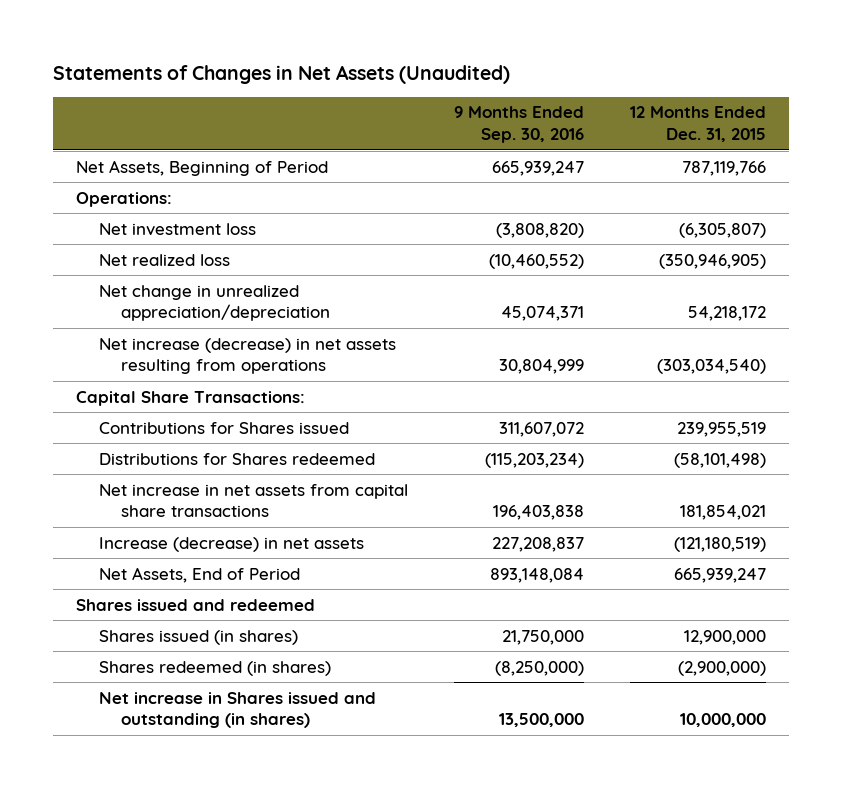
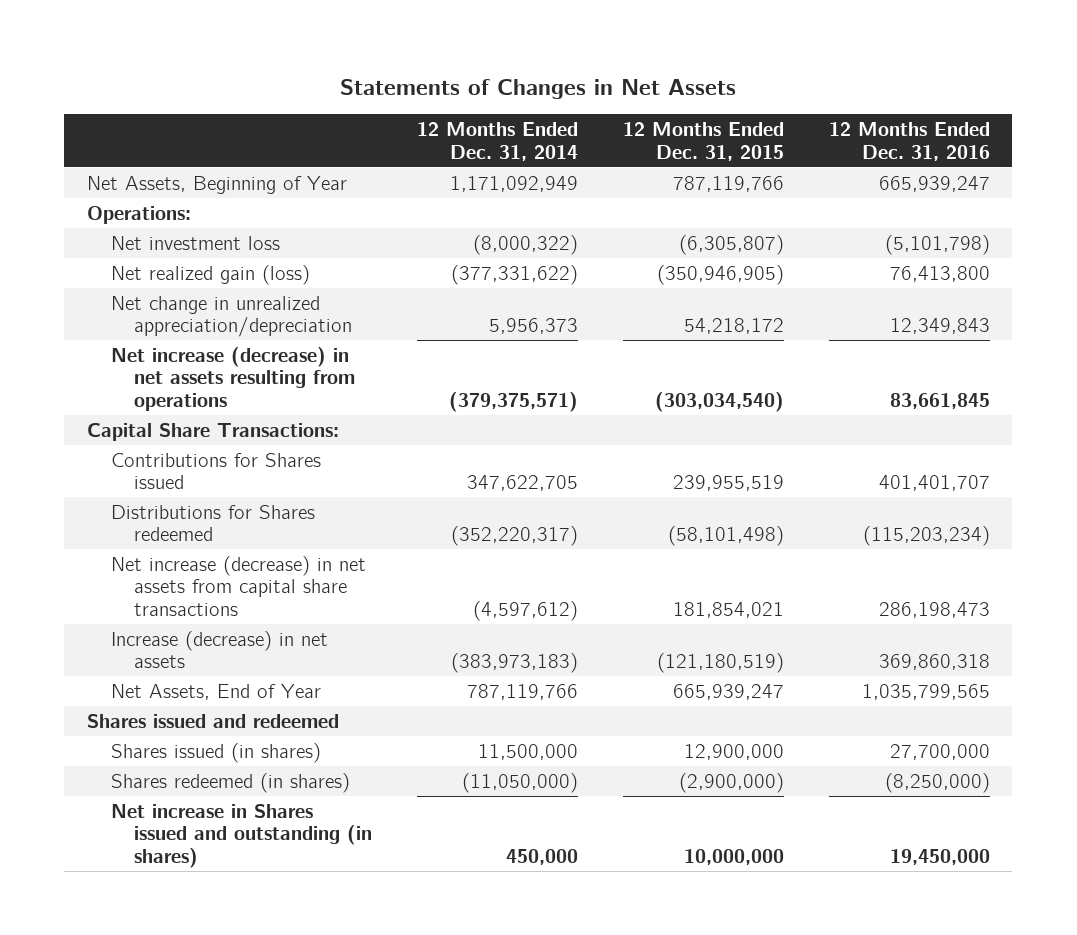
[53,64,511,84] Statements of Changes in Net Assets (Unaudited) -> [340,78,737,99] Statements of Changes in Net Assets
[453,106,584,144] 9 Months Ended Sep. 30, 2016 -> none
none -> [417,122,579,161] 12 Months Ended Dec. 31, 2014
none -> [829,122,991,161] 12 Months Ended Dec. 31, 2016
[76,159,329,176] Net Assets, Beginning of Period -> [86,175,347,194] Net Assets, Beginning of Year
[98,253,230,266] Net realized loss -> [110,264,310,285] Net realized gain (loss)
[98,483,408,518] Net increase in net assets from capital share transactions -> [110,555,366,616] Net increase (decrease) in net assets from capital share transactions
[98,566,300,583] Net Assets, End of Period -> [110,683,321,700] Net Assets, End of Year

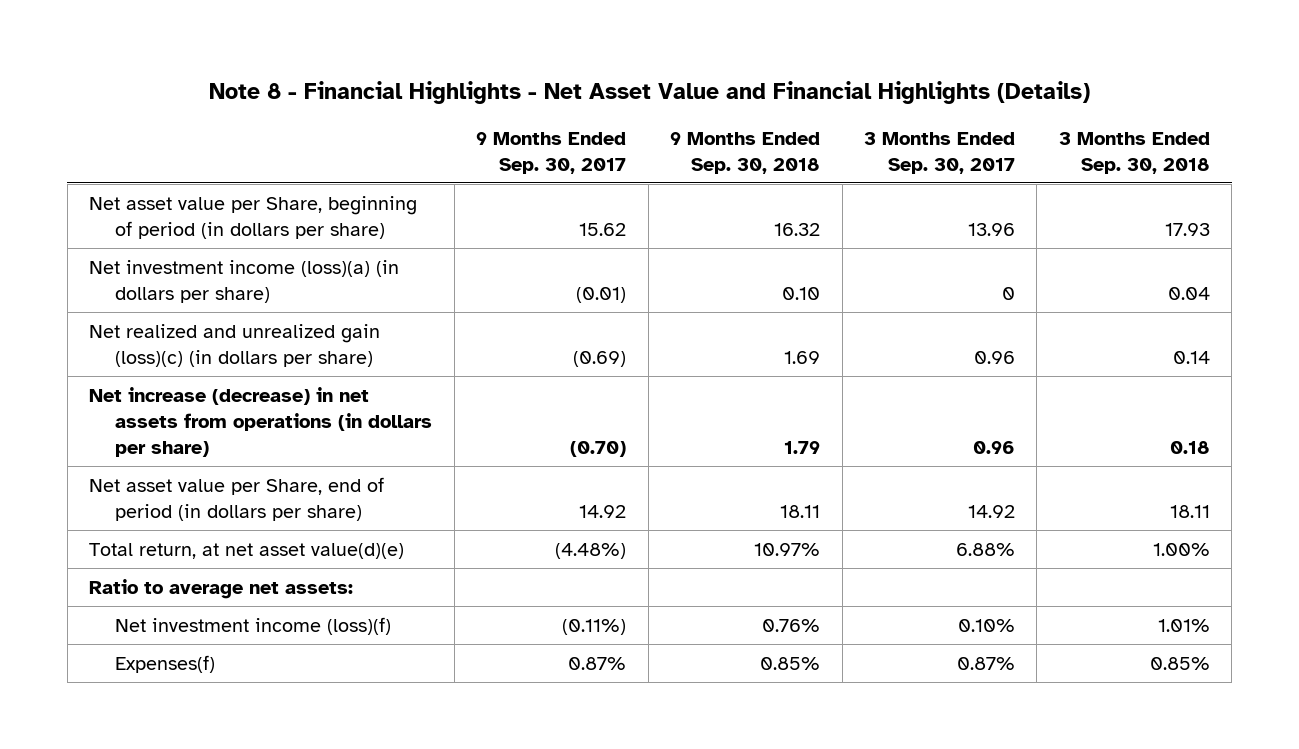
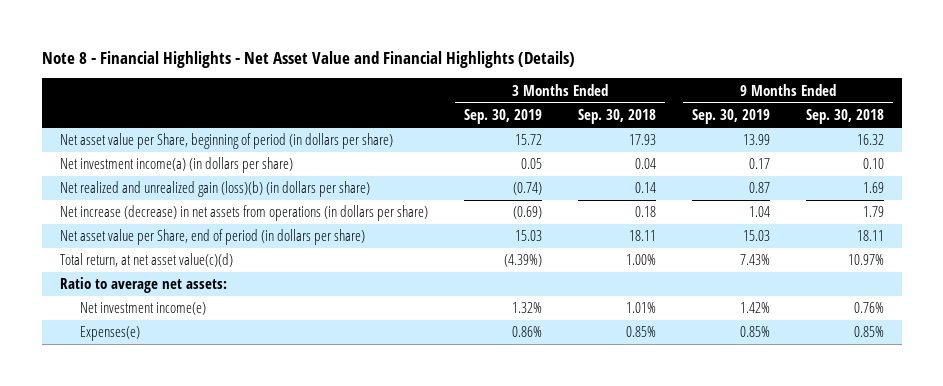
[476,131,627,174] 9 Months Ended Sep. 30, 2017 -> none
[864,131,1016,174] 3 Months Ended Sep. 30, 2017 -> none
none -> [463,108,542,124] Sep. 30, 2019
none -> [691,108,770,124] Sep. 30, 2019
[89,259,400,303] Net investment income (loss)(a) (in dollars per share) -> [59,157,293,174] Net investment income(a) (in dollars per share)
[89,323,381,367] Net realized and unrealized gain (loss)(c) (in dollars per share) -> [59,181,370,198] Net realized and unrealized gain (loss)(b) (in dollars per share)
[89,542,405,559] Total return, at net asset value(d)(e) -> [59,253,233,268] Total return, at net asset value(c)(d)
[115,616,392,635] Net investment income (loss)(f) -> [80,302,207,316] Net investment income(e)
[115,654,216,673] Expenses(f) -> [80,326,141,342] Expenses(e)

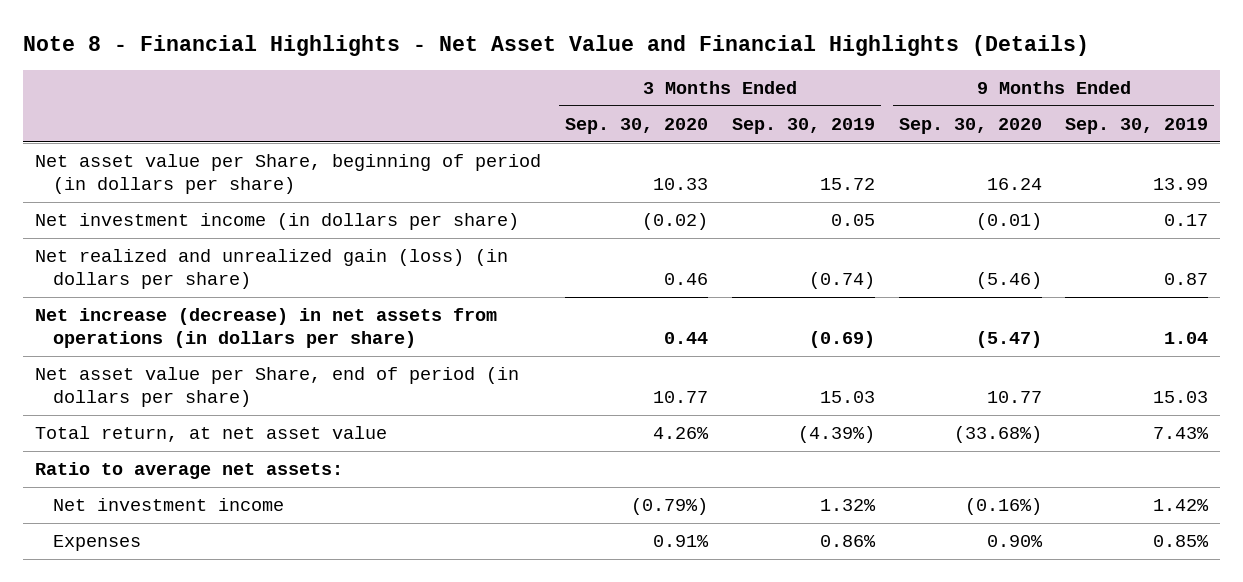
[577,108,656,124] Sep. 30, 2018 -> none
[805,108,884,124] Sep. 30, 2018 -> none
none -> [564,118,708,135] Sep. 30, 2020
none -> [898,118,1042,135] Sep. 30, 2020
[59,157,293,174] Net investment income(a) (in dollars per share) -> [34,213,519,231] Net investment income (in dollars per share)
[59,181,370,198] Net realized and unrealized gain (loss)(b) (in dollars per share) -> [34,249,508,289] Net realized and unrealized gain (loss) (in dollars per share)
[59,253,233,268] Total return, at net asset value(c)(d) -> [34,426,387,443] Total return, at net asset value
[80,302,207,316] Net investment income(e) -> [53,498,285,512] Net investment income
[80,326,141,342] Expenses(e) -> [53,535,142,552] Expenses

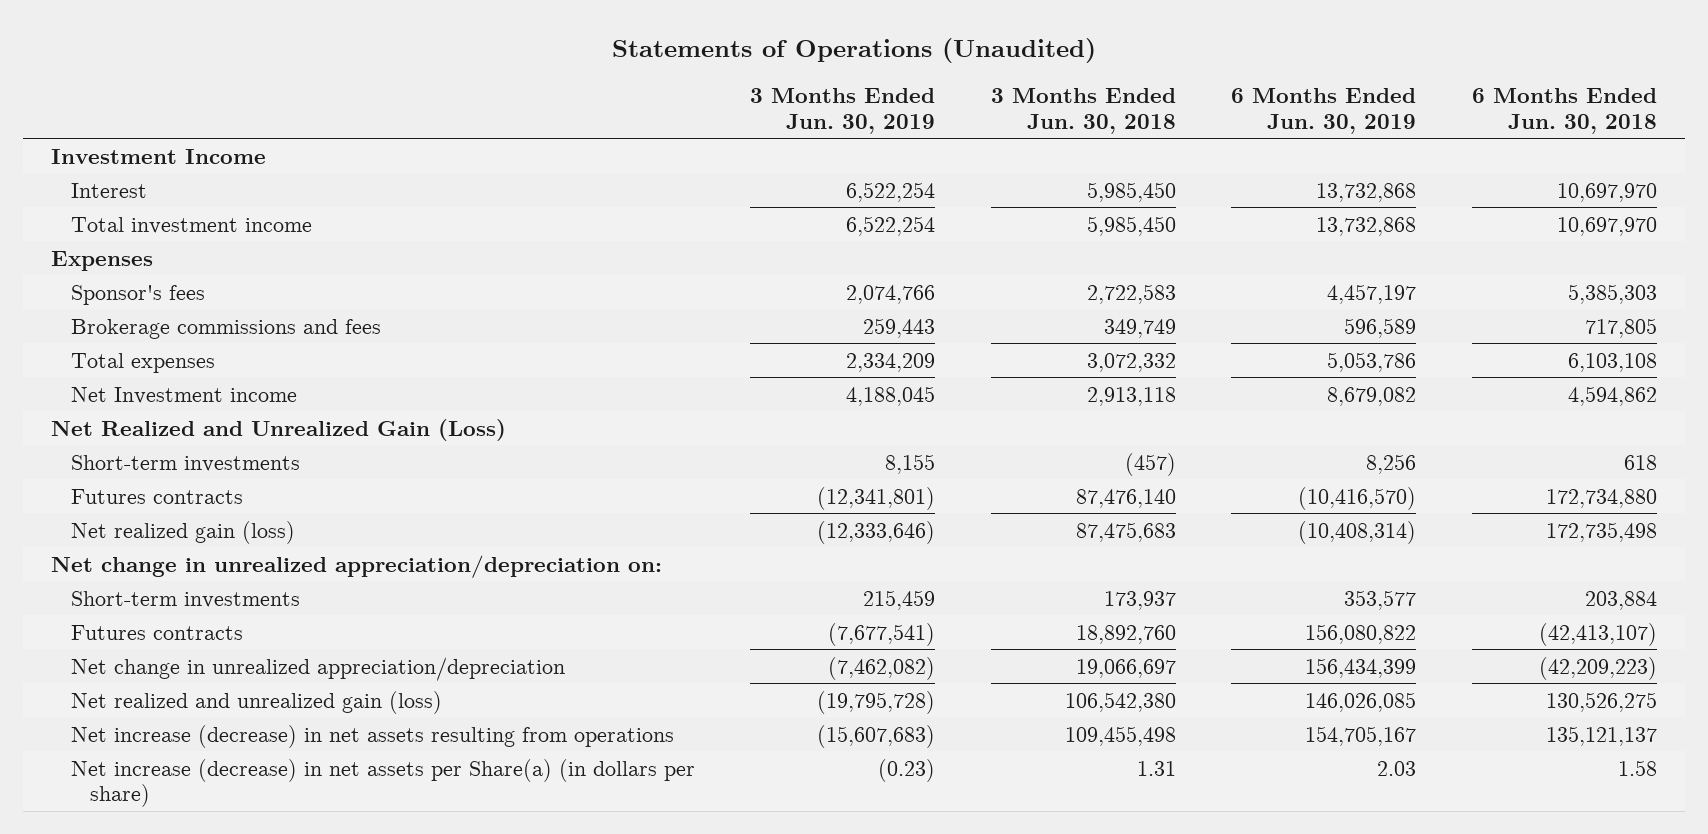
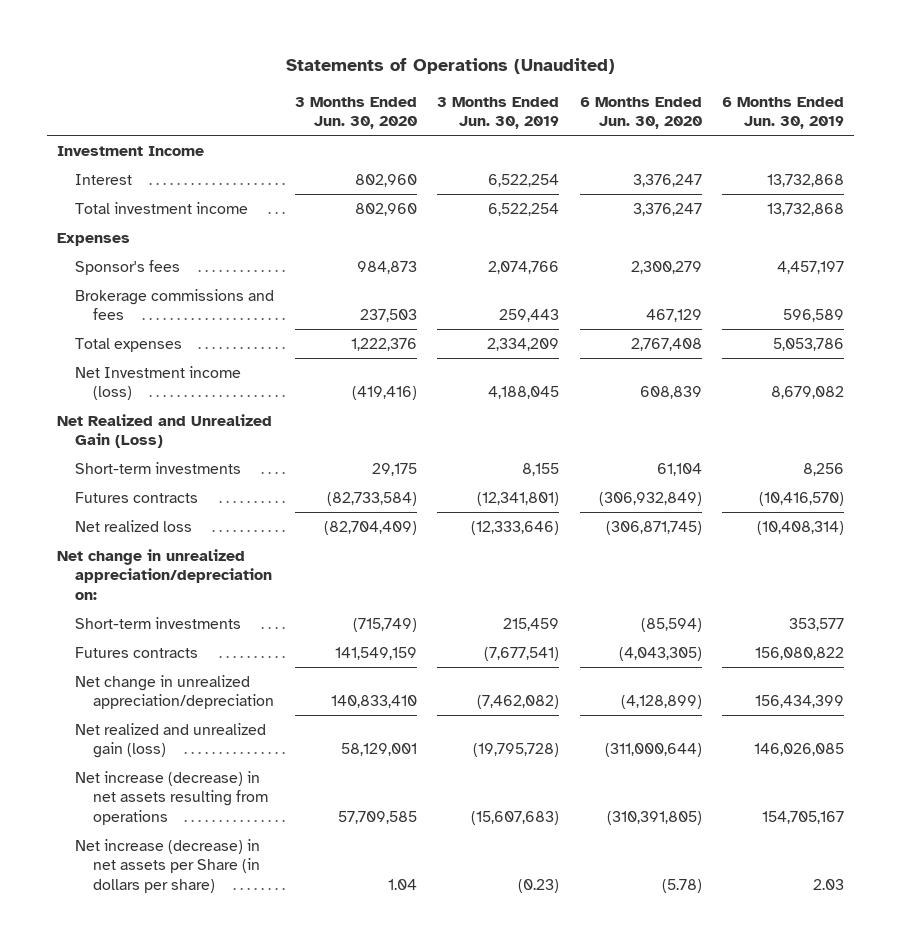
[990,88,1176,134] 3 Months Ended Jun. 30, 2018 -> none
[1471,88,1657,134] 6 Months Ended Jun. 30, 2018 -> none
none -> [294,96,417,130] 3 Months Ended Jun. 30, 2020
none -> [579,96,702,130] 6 Months Ended Jun. 30, 2020
[70,386,297,404] Net Investment income -> [75,365,242,401] Net Investment income (loss)
[70,520,295,544] Net realized gain (loss) -> [75,519,193,532] Net realized loss
[70,758,695,808] Net increase (decrease) in net assets per Share(a) (in dollars per share) -> [75,838,261,893] Net increase (decrease) in net assets per Share (in dollars per share)

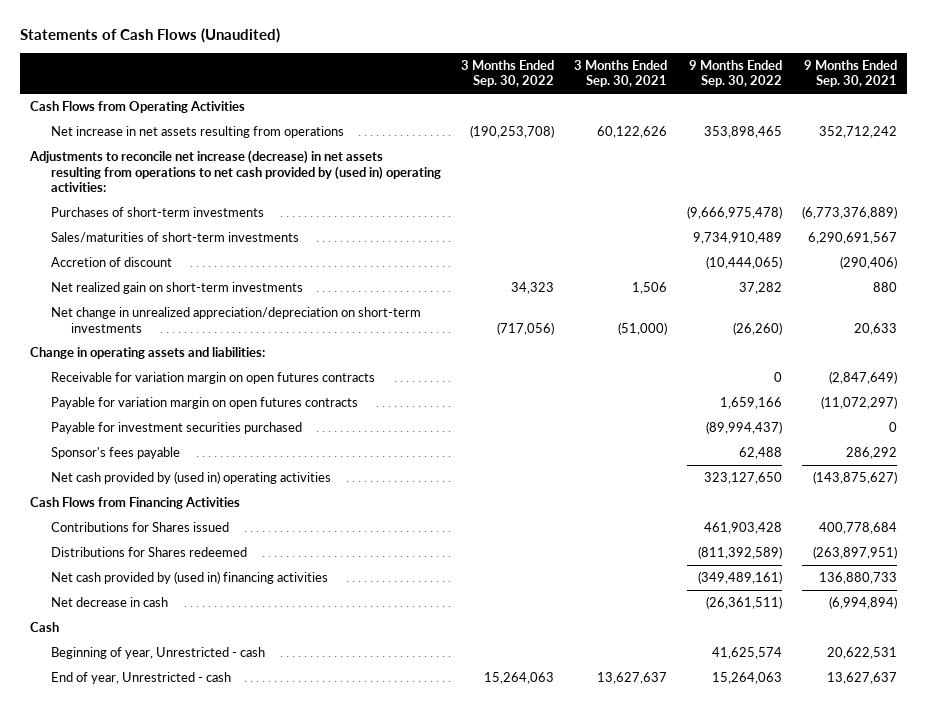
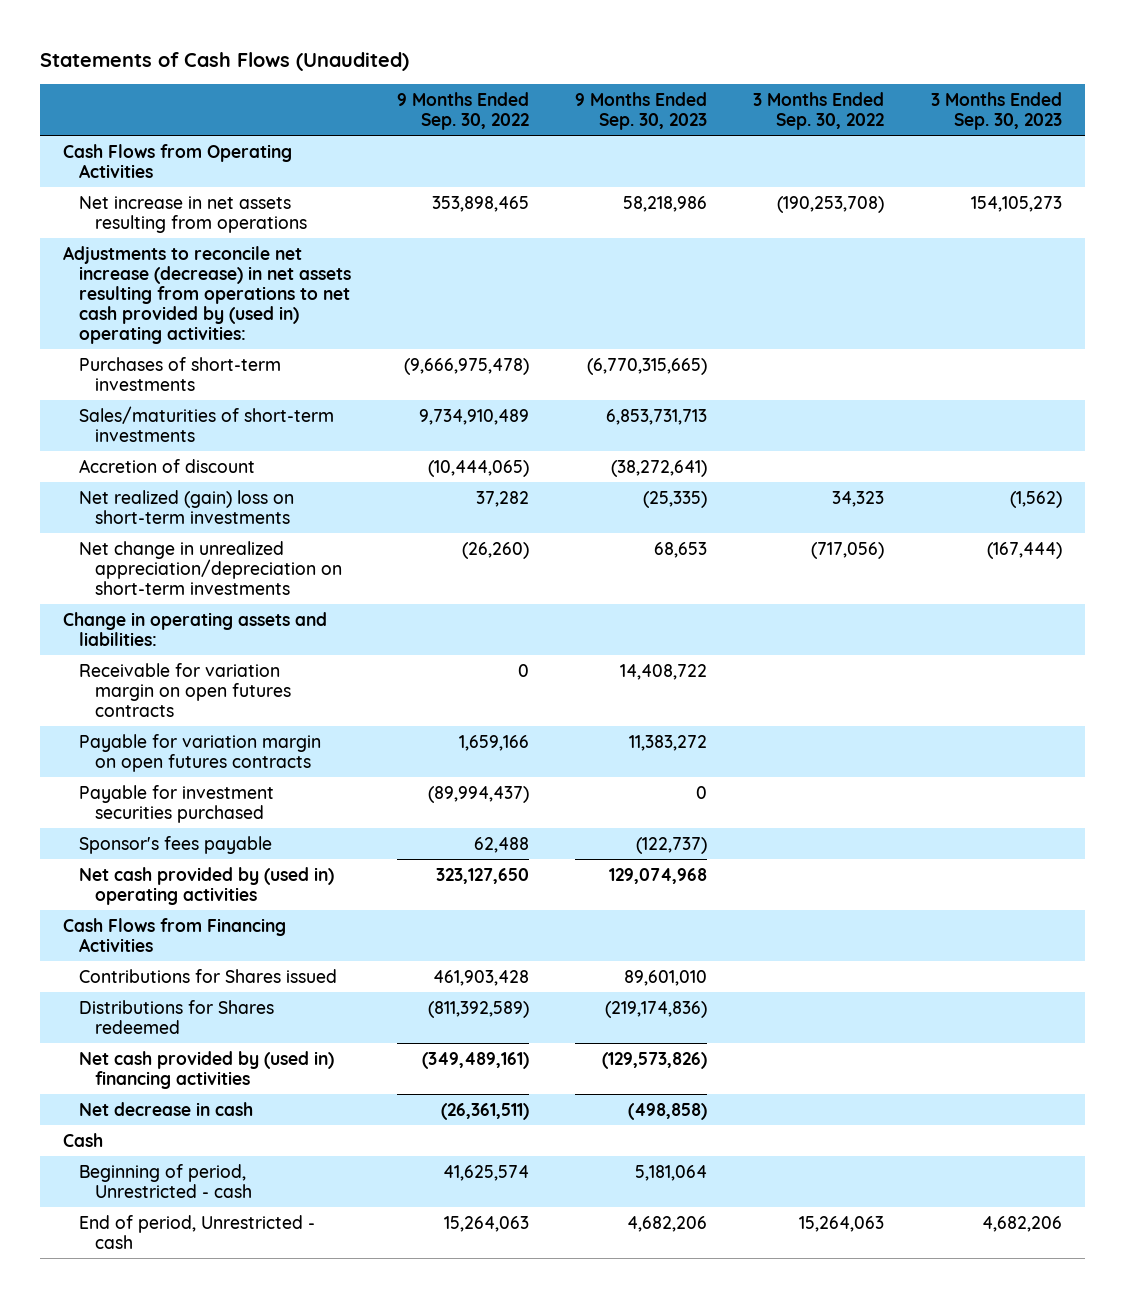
[574,59,668,88] 3 Months Ended Sep. 30, 2021 -> none
[804,59,898,88] 9 Months Ended Sep. 30, 2021 -> none
none -> [575,91,708,130] 9 Months Ended Sep. 30, 2023
none -> [930,91,1062,130] 3 Months Ended Sep. 30, 2023
[50,281,303,294] Net realized gain on short-term investments -> [79,489,295,524] Net realized (gain) loss on short-term investments
[50,646,265,659] Beginning of year, Unrestricted - cash -> [79,1163,253,1198] Beginning of period, Unrestricted - cash
[50,671,231,684] End of year, Unrestricted - cash -> [79,1214,316,1249] End of period, Unrestricted - cash

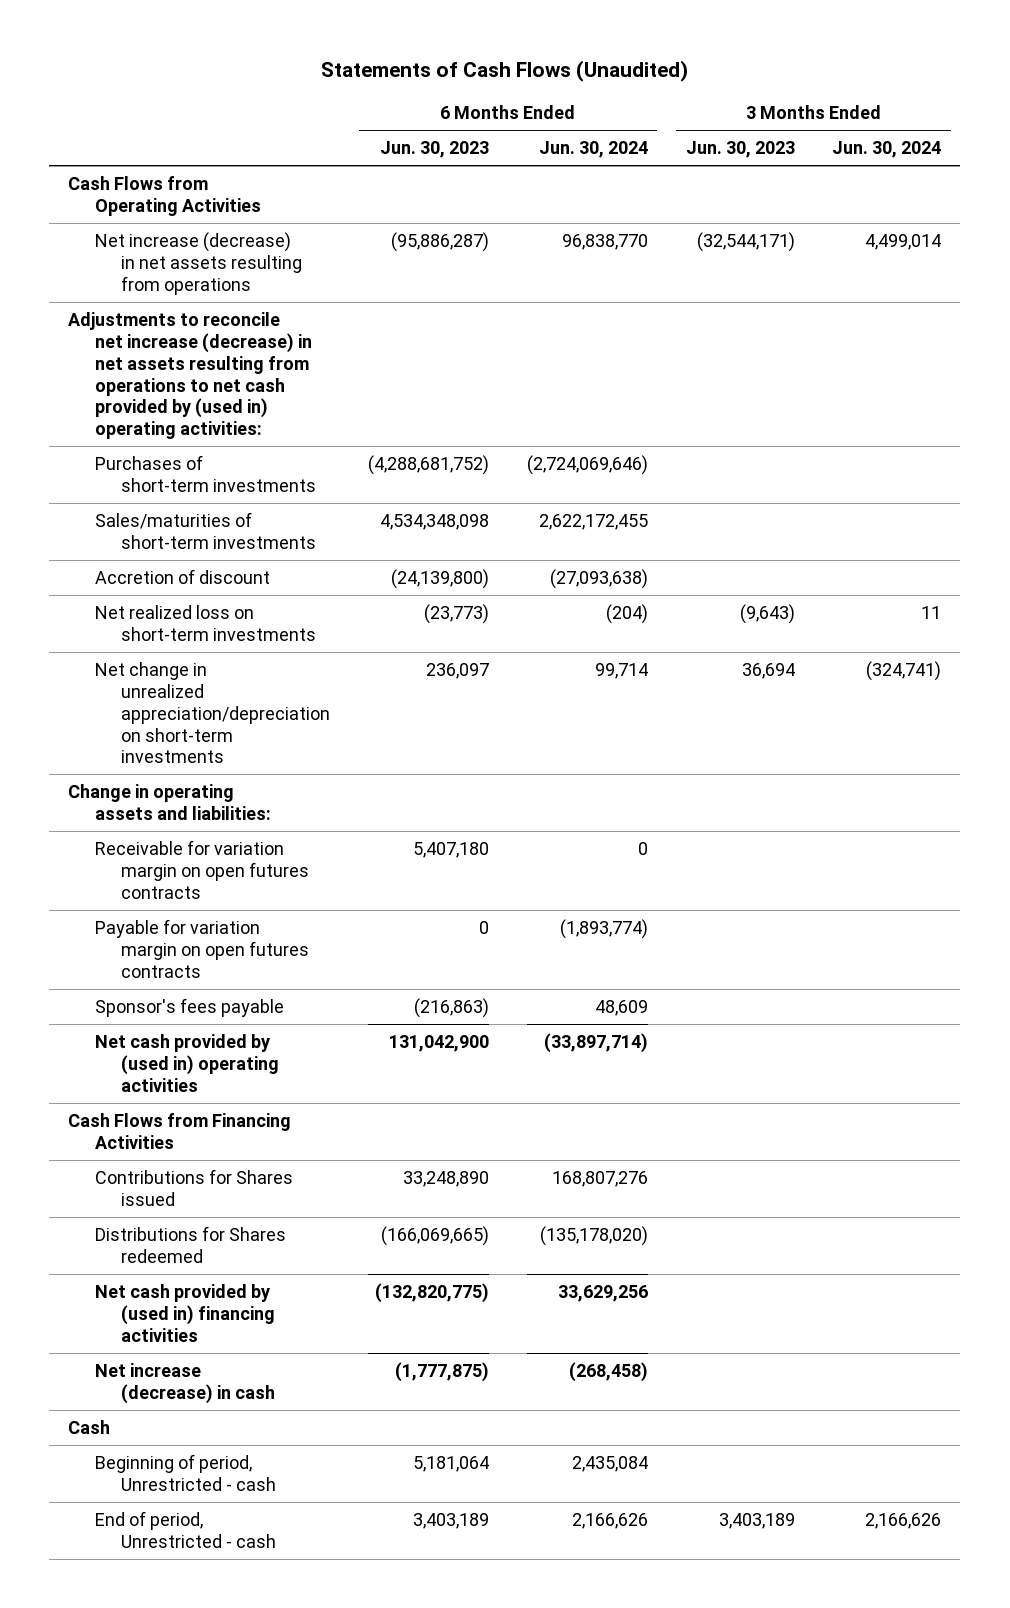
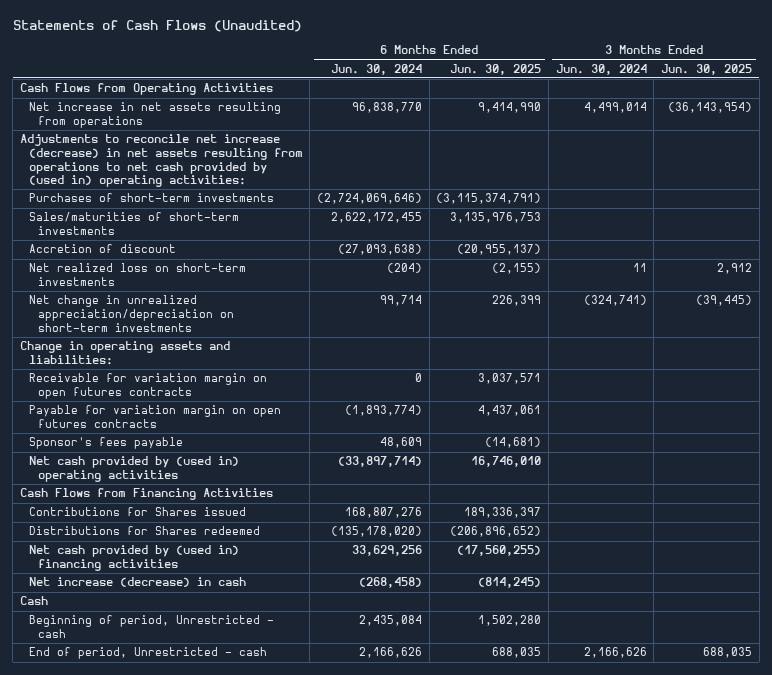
[380,141,490,159] Jun. 30, 2023 -> none
[685,141,795,159] Jun. 30, 2023 -> none
none -> [450,63,542,75] Jun. 30, 2025
none -> [661,63,753,75] Jun. 30, 2025
[94,231,303,295] Net increase (decrease) in net assets resulting from operations -> [28,102,281,128] Net increase in net assets resulting from operations

